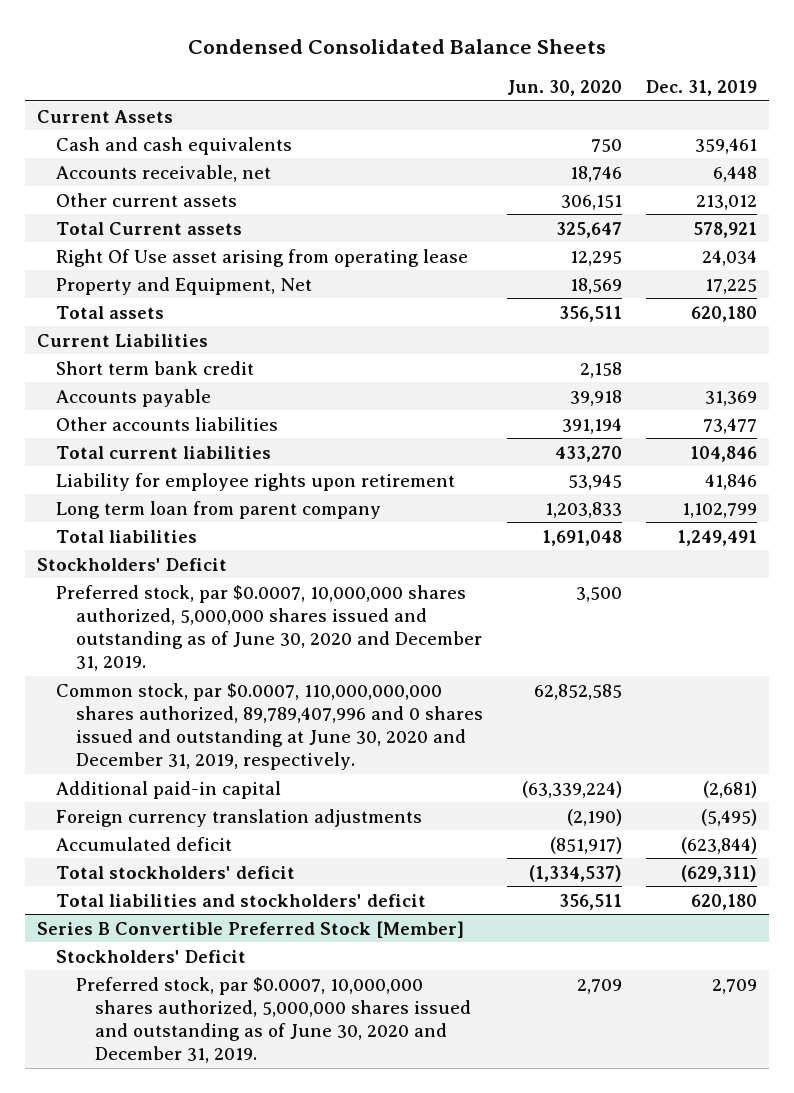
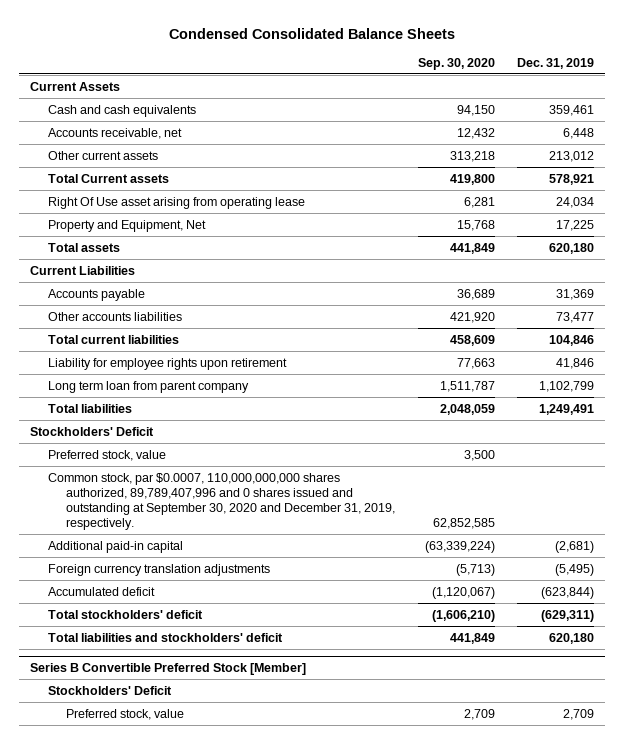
[506,79,622,96] Jun. 30, 2020 -> none
none -> [417,57,495,70] Sep. 30, 2020
[56,360,255,375] Short term bank credit -> none
[56,584,482,672] Preferred stock, par $0.0007, 10,000,000 shares authorized, 5,000,000 shares issued and outstanding as of June 30, 2020 and December 31, 2019. -> [48,449,167,461] Preferred stock, value
[56,682,483,771] Common stock, par $0.0007, 110,000,000,000 shares authorized, 89,789,407,996 and 0 shares issued and outstanding at June 30, 2020 and December 31, 2019, respectively. -> [48,472,396,530] Common stock, par $0.0007, 110,000,000,000 shares authorized, 89,789,407,996 and 0 shares issued and outstanding at September 30, 2020 and December 31, 2019, respectively.
[75,976,471,1064] Preferred stock, par $0.0007, 10,000,000 shares authorized, 5,000,000 shares issued and outstanding as of June 30, 2020 and December 31, 2019. -> [66,708,185,720] Preferred stock, value

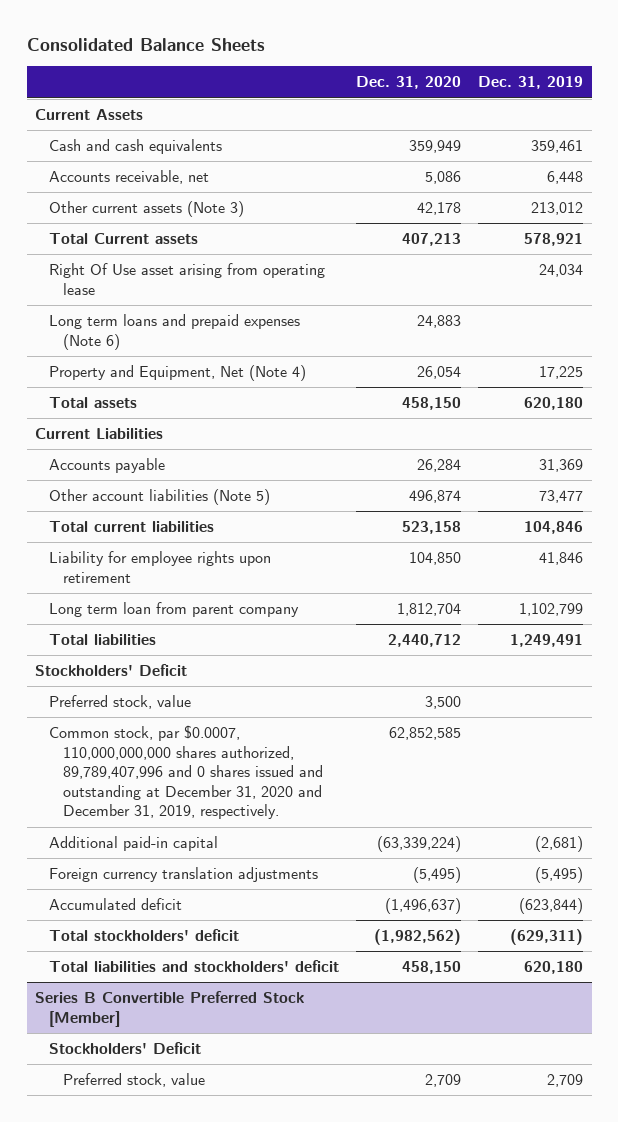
[169,27,456,39] Condensed Consolidated Balance Sheets -> [26,37,265,51] Consolidated Balance Sheets
[417,57,495,70] Sep. 30, 2020 -> none
none -> [356,76,462,90] Dec. 31, 2020
[48,150,159,160] Other current assets -> [49,201,245,218] Other current assets (Note 3)
none -> [49,314,301,350] Long term loans and prepaid expenses (Note 6)
[48,219,207,232] Property and Equipment, Net -> [49,365,307,382] Property and Equipment, Net (Note 4)
[48,311,183,321] Other accounts liabilities -> [49,489,271,506] Other account liabilities (Note 5)
[48,472,396,530] Common stock, par $0.0007, 110,000,000,000 shares authorized, 89,789,407,996 and 0 shares issued and outstanding at September 30, 2020 and December 31, 2019, respectively. -> [49,725,324,820] Common stock, par $0.0007, 110,000,000,000 shares authorized, 89,789,407,996 and 0 shares issued and outstanding at December 31, 2020 and December 31, 2019, respectively.

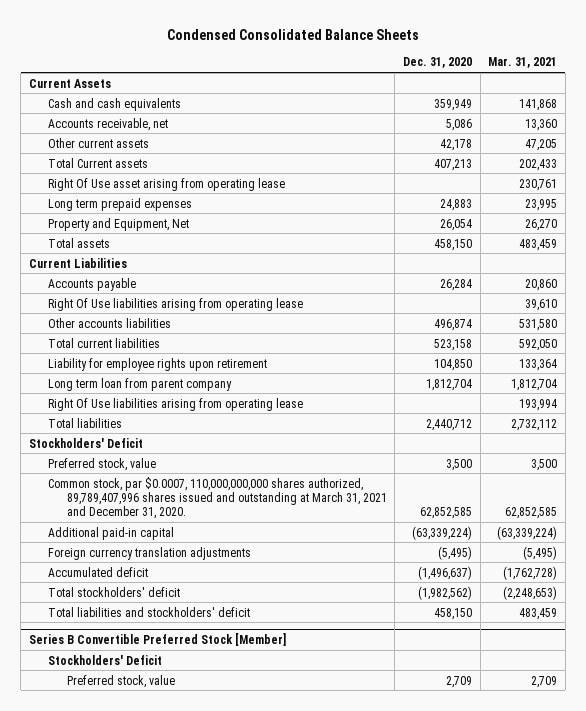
[26,37,265,51] Consolidated Balance Sheets -> [166,28,419,40] Condensed Consolidated Balance Sheets
[478,76,584,90] Dec. 31, 2019 -> none
none -> [488,57,558,69] Mar. 31, 2021
[49,201,245,218] Other current assets (Note 3) -> [47,137,149,148] Other current assets
[49,314,301,350] Long term loans and prepaid expenses (Note 6) -> [47,197,192,211] Long term prepaid expenses
[49,365,307,382] Property and Equipment, Net (Note 4) -> [47,217,189,231] Property and Equipment, Net
none -> [47,297,303,311] Right Of Use liabilities arising from operating lease
[49,489,271,506] Other account liabilities (Note 5) -> [47,317,171,328] Other accounts liabilities
none -> [47,397,303,411] Right Of Use liabilities arising from operating lease
[49,725,324,820] Common stock, par $0.0007, 110,000,000,000 shares authorized, 89,789,407,996 and 0 shares issued and outstanding at December 31, 2020 and December 31, 2019, respectively. -> [47,476,387,519] Common stock, par $0.0007, 110,000,000,000 shares authorized, 89,789,407,996 shares issued and outstanding at March 31, 2021 and December 31, 2020.

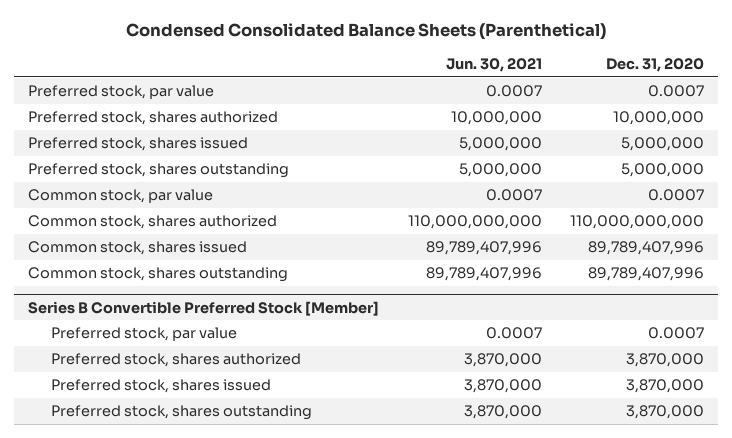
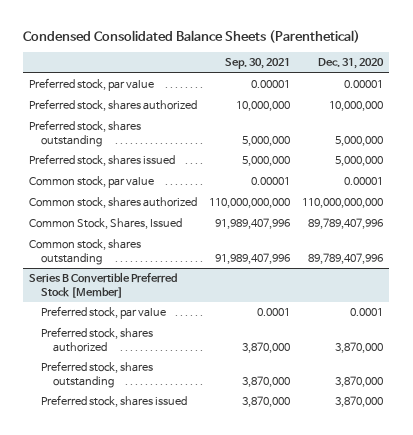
[445,57,542,72] Jun. 30, 2021 -> none
none -> [225,58,291,70] Sep. 30, 2021
[648,85,705,98] 0.0007 -> [344,80,384,89] 0.00001
[28,137,249,152] Preferred stock, shares issued -> [29,154,176,167] Preferred stock, shares issued
[648,189,705,202] 0.0007 -> [344,177,384,186] 0.00001
[28,241,248,256] Common stock, shares issued -> [29,218,183,230] Common Stock, Shares, Issued
[648,327,705,340] 0.0007 -> [350,308,384,317] 0.0001
[50,379,271,394] Preferred stock, shares issued -> [41,395,188,408] Preferred stock, shares issued

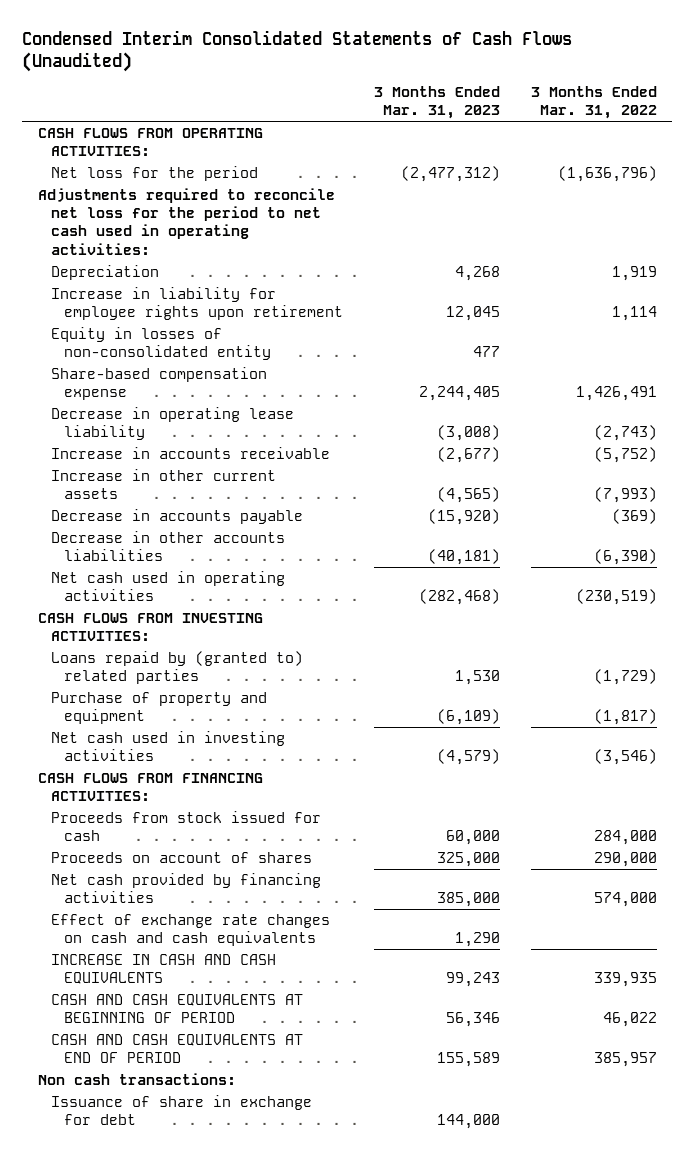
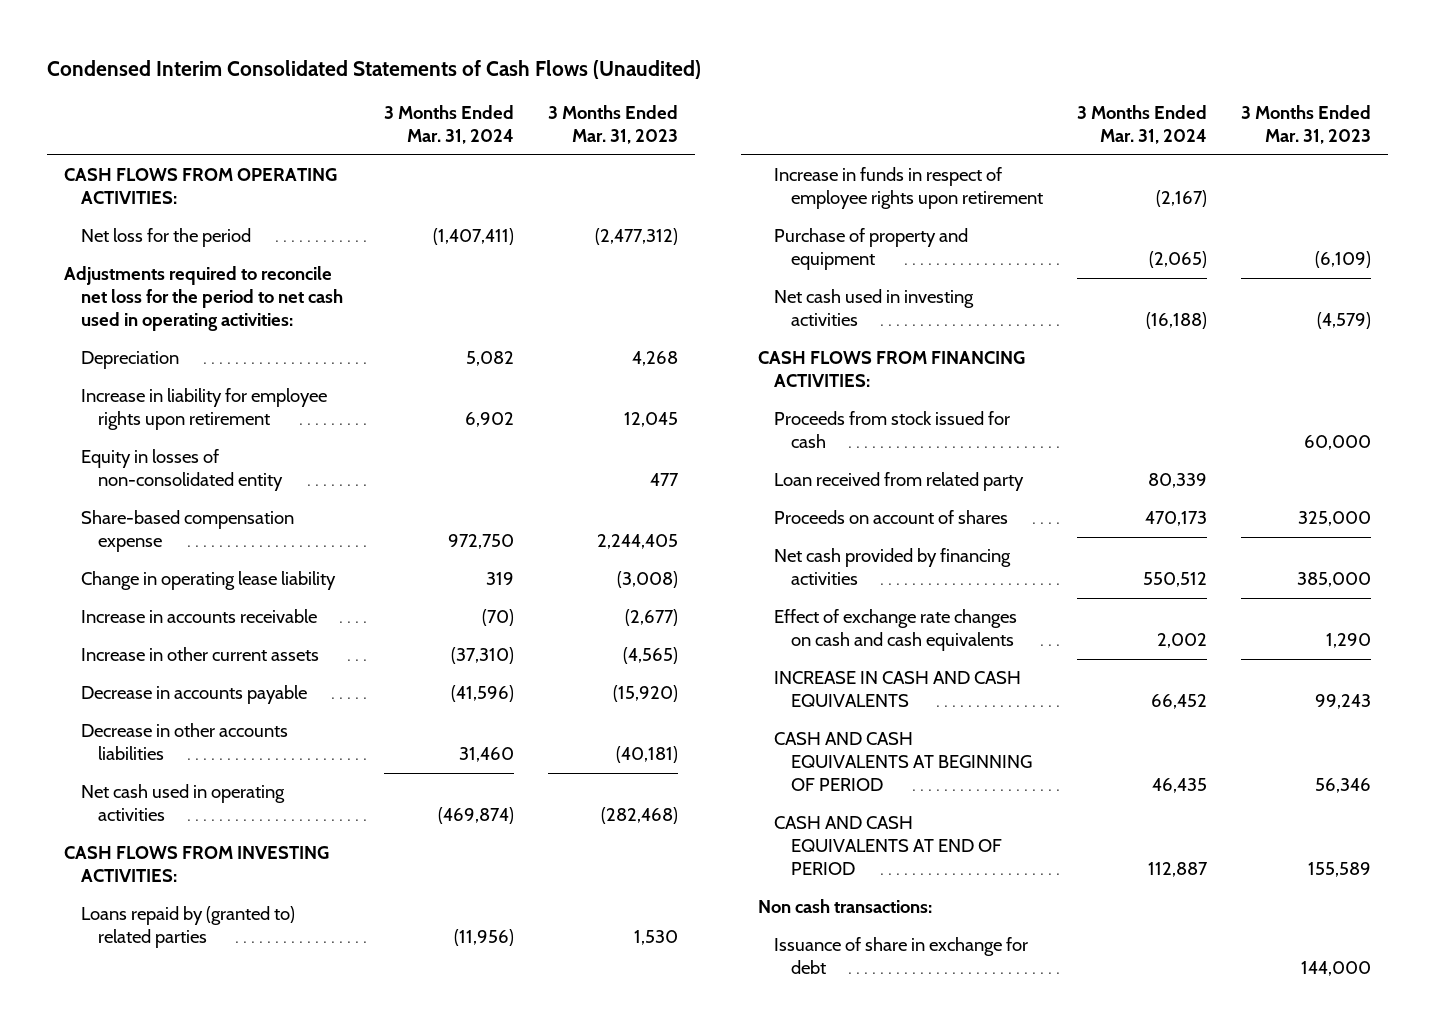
[531,86,658,120] 3 Months Ended Mar. 31, 2022 -> none
none -> [383,105,514,145] 3 Months Ended Mar. 31, 2024
[51,407,295,441] Decrease in operating lease liability -> [80,571,336,591] Change in operating lease liability
none -> [774,167,1044,210] Increase in funds in respect of employee rights upon retirement
none -> [774,472,1025,492] Loan received from related party

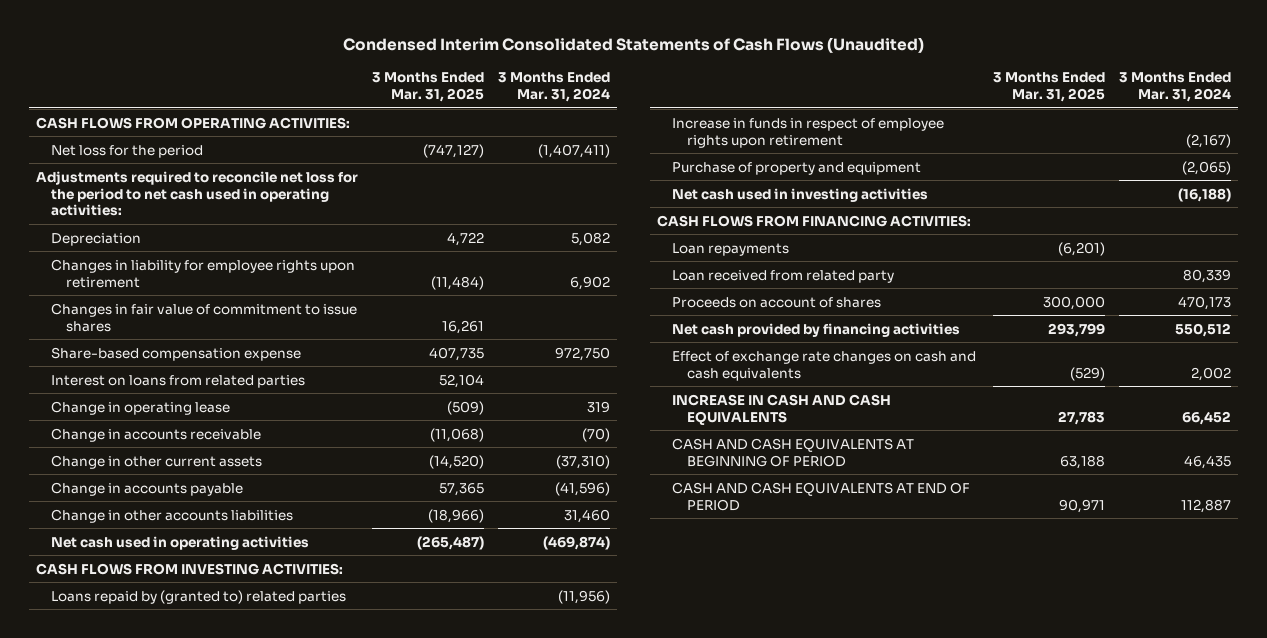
[547,105,678,145] 3 Months Ended Mar. 31, 2023 -> none
none -> [371,72,484,102] 3 Months Ended Mar. 31, 2025
[80,449,283,492] Equity in losses of non-consolidated entity -> none
[80,388,327,431] Increase in liability for employee rights upon retirement -> [50,258,355,288] Changes in liability for employee rights upon retirement
none -> [50,302,357,332] Changes in fair value of commitment to issue shares
none -> [50,374,305,388] Interest on loans from related parties
[80,571,336,591] Change in operating lease liability -> [50,400,230,415] Change in operating lease
[80,609,317,624] Increase in accounts receivable -> [50,427,261,442] Change in accounts receivable
[80,647,319,662] Increase in other current assets -> [50,454,262,469] Change in other current assets
[80,685,307,705] Decrease in accounts payable -> [50,481,243,496] Change in accounts payable
[80,723,288,761] Decrease in other accounts liabilities -> [50,508,293,523] Change in other accounts liabilities
[774,411,1011,449] Proceeds from stock issued for cash -> none
none -> [672,242,790,256] Loan repayments
[757,899,932,914] Non cash transactions: -> none
[774,937,1029,975] Issuance of share in exchange for debt -> none

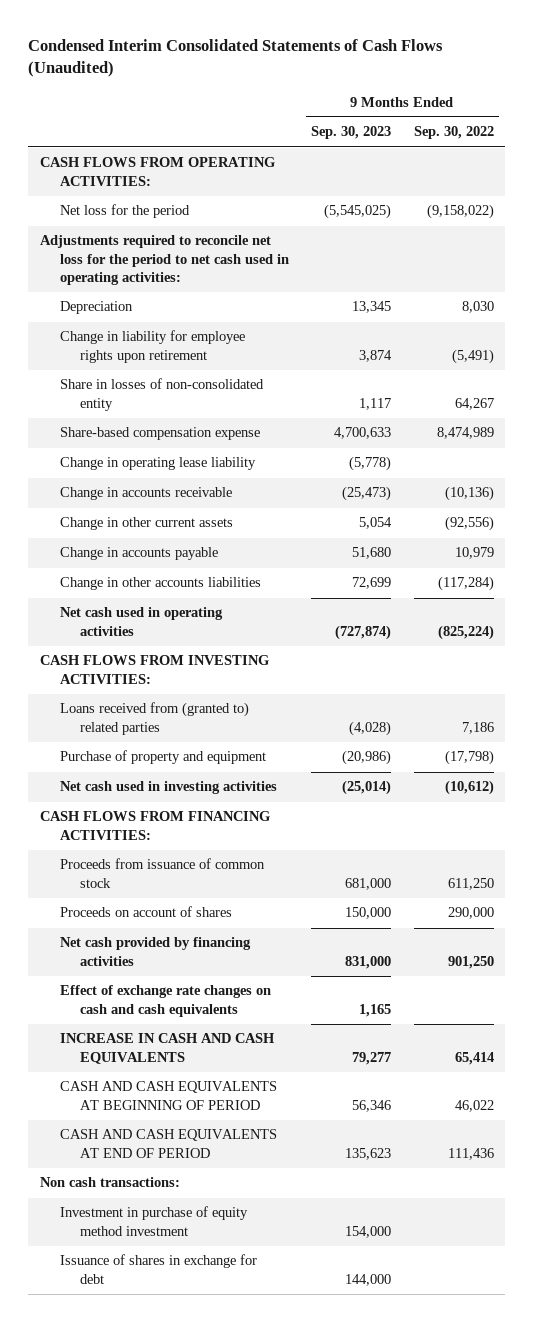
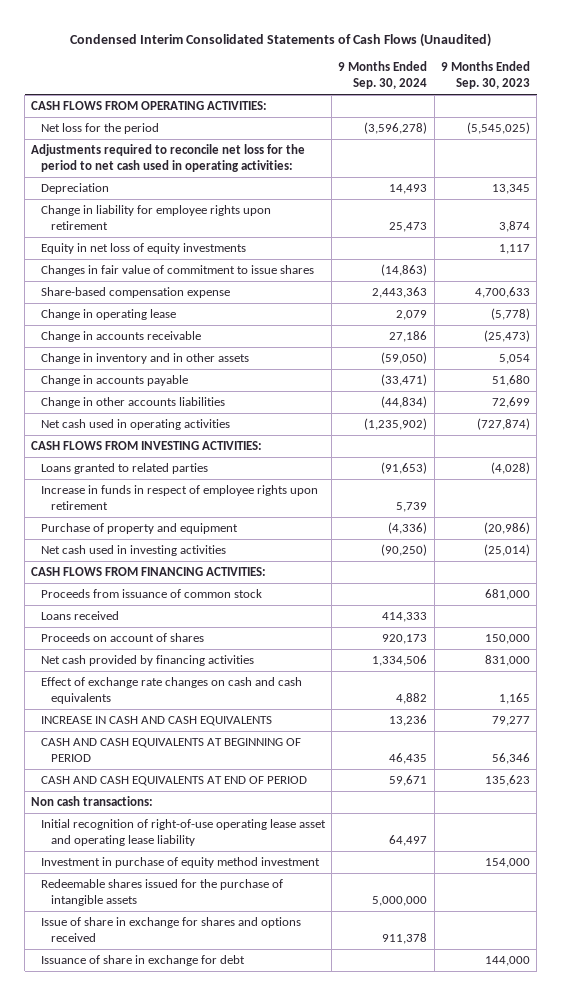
[413,126,494,140] Sep. 30, 2022 -> none
none -> [338,61,428,90] 9 Months Ended Sep. 30, 2024
[59,378,264,411] Share in losses of non-consolidated entity -> [41,243,247,255] Equity in net loss of equity investments
none -> [41,265,315,277] Changes in fair value of commitment to issue shares
[59,457,256,471] Change in operating lease liability -> [41,309,177,321] Change in operating lease
[59,517,233,531] Change in other current assets -> [41,353,250,365] Change in inventory and in other assets
[59,702,249,735] Loans received from (granted to) related parties -> [41,463,209,475] Loans granted to related parties
none -> [41,485,319,510] Increase in funds in respect of employee rights upon retirement
none -> [41,611,120,621] Loans received
none -> [41,819,327,846] Initial recognition of right-of-use operating lease asset and operating lease liability
none -> [41,879,284,906] Redeemable shares issued for the purchase of intangible assets
none -> [41,917,302,942] Issue of share in exchange for shares and options received
[59,1254,257,1284] Issuance of shares in exchange for debt -> [41,955,246,967] Issuance of share in exchange for debt

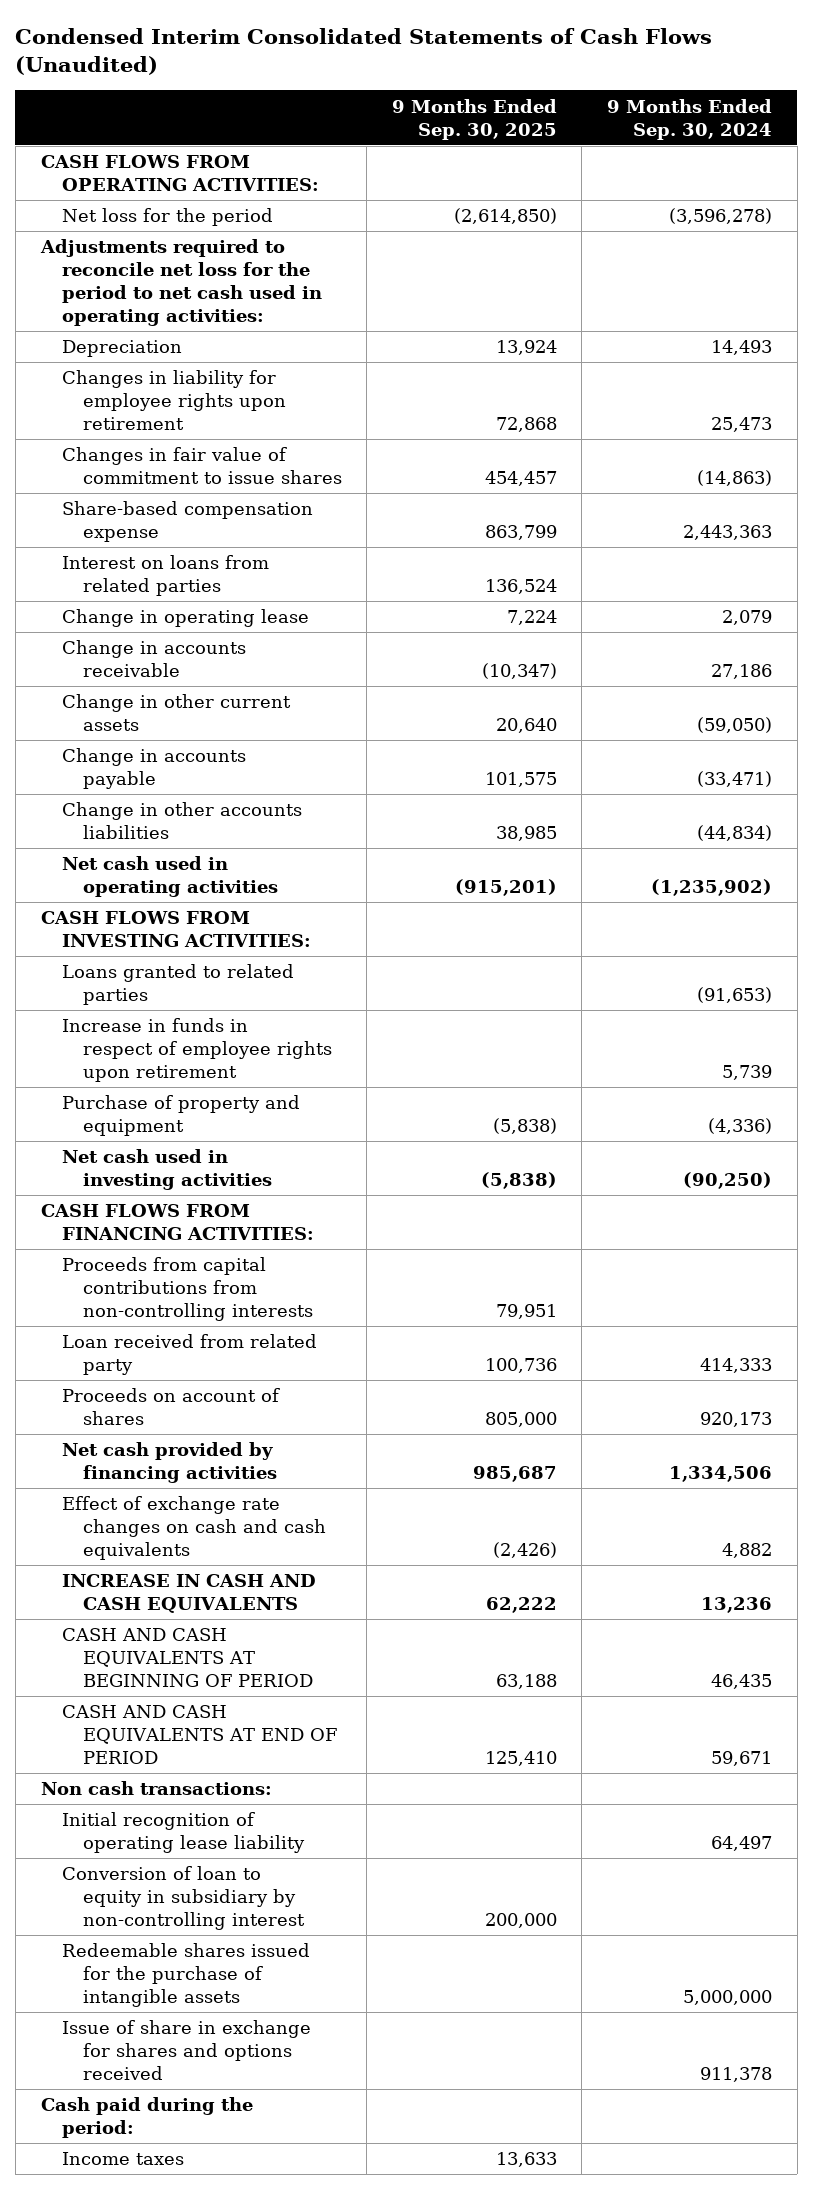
[440,61,530,90] 9 Months Ended Sep. 30, 2023 -> none
none -> [391,98,557,140] 9 Months Ended Sep. 30, 2025
[41,243,247,255] Equity in net loss of equity investments -> none
[41,205,272,230] Change in liability for employee rights upon retirement -> [61,370,286,431] Changes in liability for employee rights upon retirement
none -> [61,555,269,597] Interest on loans from related parties
[41,353,250,365] Change in inventory and in other assets -> [61,694,291,732] Change in other current assets
[41,589,263,599] Proceeds from issuance of common stock -> none
none -> [61,1257,313,1322] Proceeds from capital contributions from non-controlling interests
[41,611,120,621] Loans received -> [61,1334,317,1376] Loan received from related party
[41,857,321,869] Investment in purchase of equity method investment -> none
[41,819,327,846] Initial recognition of right-of-use operating lease asset and operating lease liability -> [61,1812,305,1854] Initial recognition of operating lease liability
none -> [61,1866,305,1931] Conversion of loan to equity in subsidiary by non-controlling interest
[41,955,246,967] Issuance of share in exchange for debt -> none
none -> [40,2097,253,2139] Cash paid during the period:
none -> [61,2152,184,2166] Income taxes

